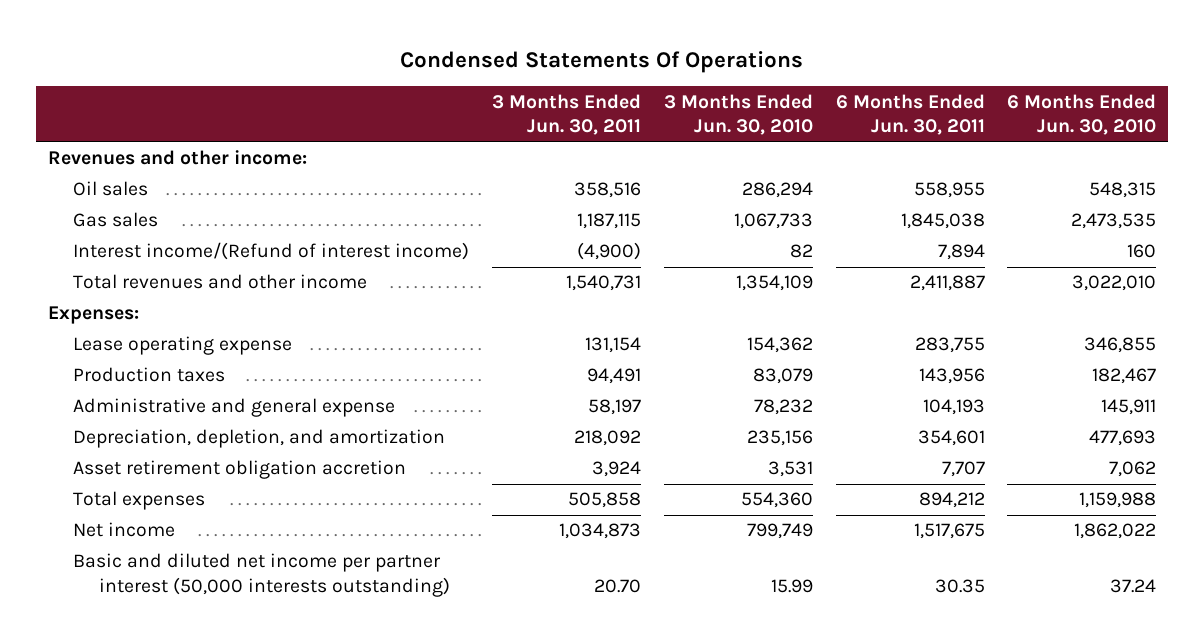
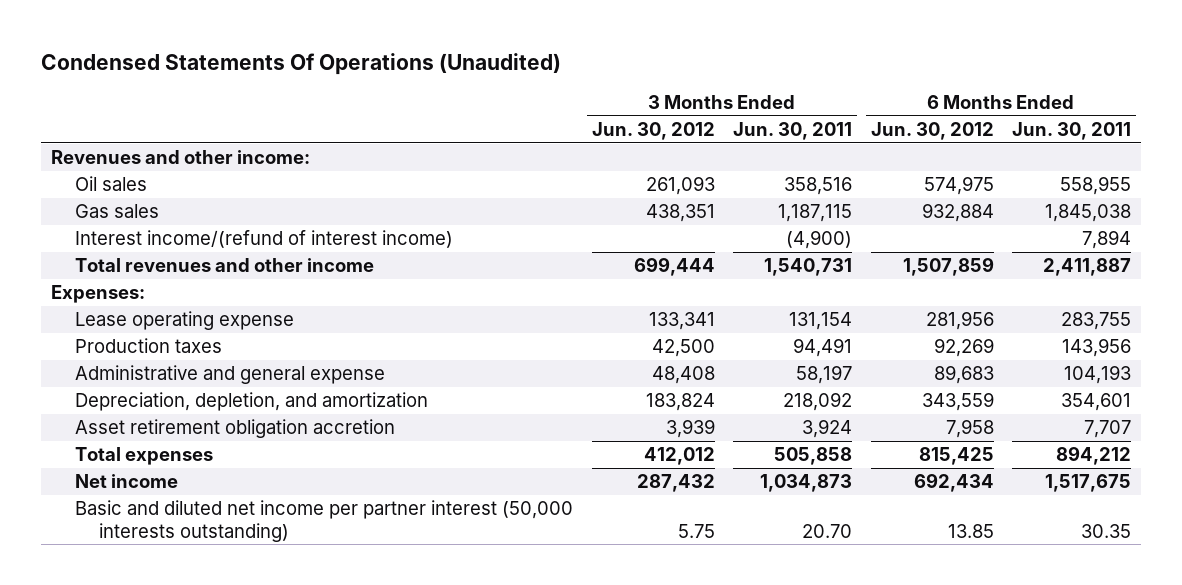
[400,50,804,73] Condensed Statements Of Operations -> [41,52,562,75] Condensed Statements Of Operations (Unaudited)
[663,93,813,136] 3 Months Ended Jun. 30, 2010 -> none
[1007,93,1157,136] 6 Months Ended Jun. 30, 2010 -> none
none -> [591,121,715,140] Jun. 30, 2012
none -> [870,121,994,140] Jun. 30, 2012
[73,242,470,261] Interest income/(Refund of interest income) -> [74,230,453,249] Interest income/(refund of interest income)

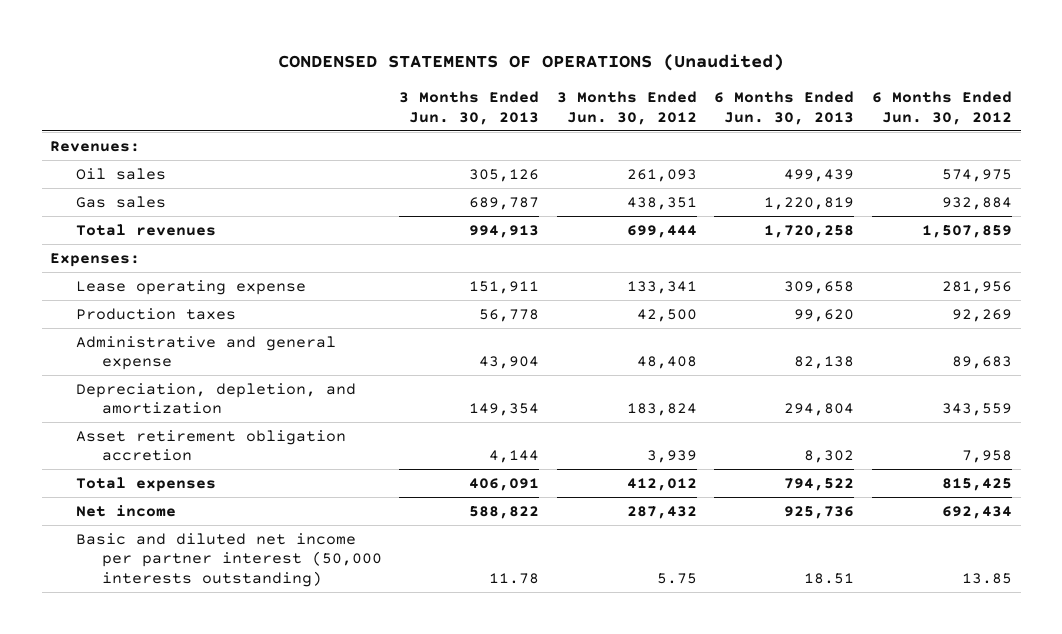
[41,52,562,75] Condensed Statements Of Operations (Unaudited) -> [278,54,785,72] CONDENSED STATEMENTS OF OPERATIONS (Unaudited)
[733,121,853,140] Jun. 30, 2011 -> none
[1012,121,1132,140] Jun. 30, 2011 -> none
none -> [399,91,540,125] 3 Months Ended Jun. 30, 2013
none -> [714,91,855,125] 6 Months Ended Jun. 30, 2013
[50,150,310,165] Revenues and other income: -> [50,140,141,152] Revenues:
[74,230,453,249] Interest income/(refund of interest income) -> none
[74,258,374,273] Total revenues and other income -> [76,223,217,236] Total revenues

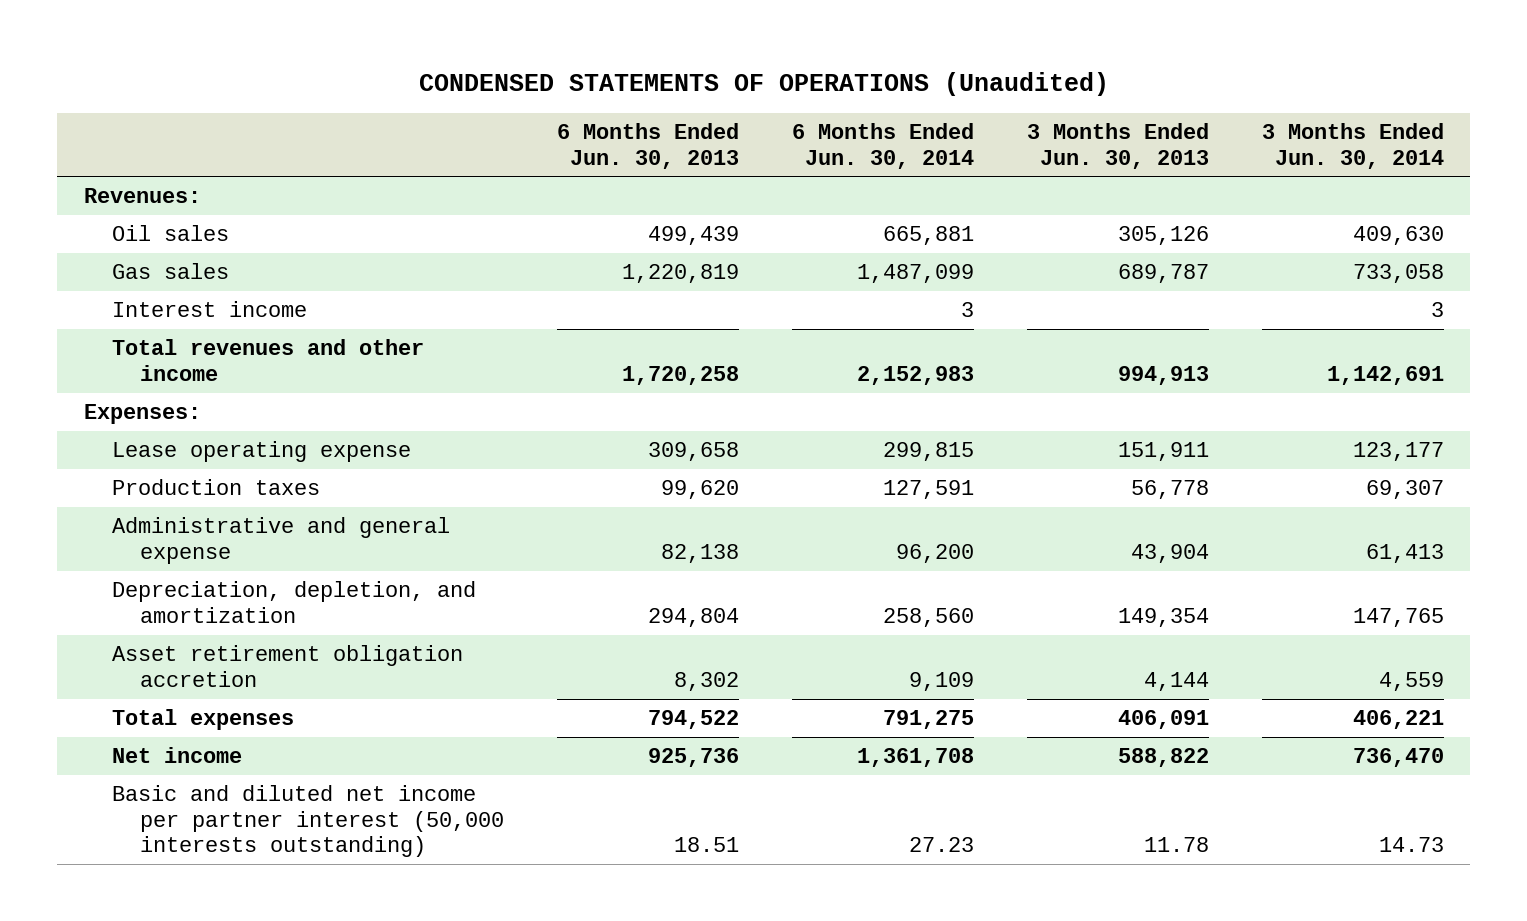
[556,91,697,125] 3 Months Ended Jun. 30, 2012 -> none
[871,91,1012,125] 6 Months Ended Jun. 30, 2012 -> none
none -> [791,123,974,169] 6 Months Ended Jun. 30, 2014
none -> [1261,123,1444,169] 3 Months Ended Jun. 30, 2014
none -> [111,301,307,318] Interest income
[76,223,217,236] Total revenues -> [111,339,424,381] Total revenues and other income

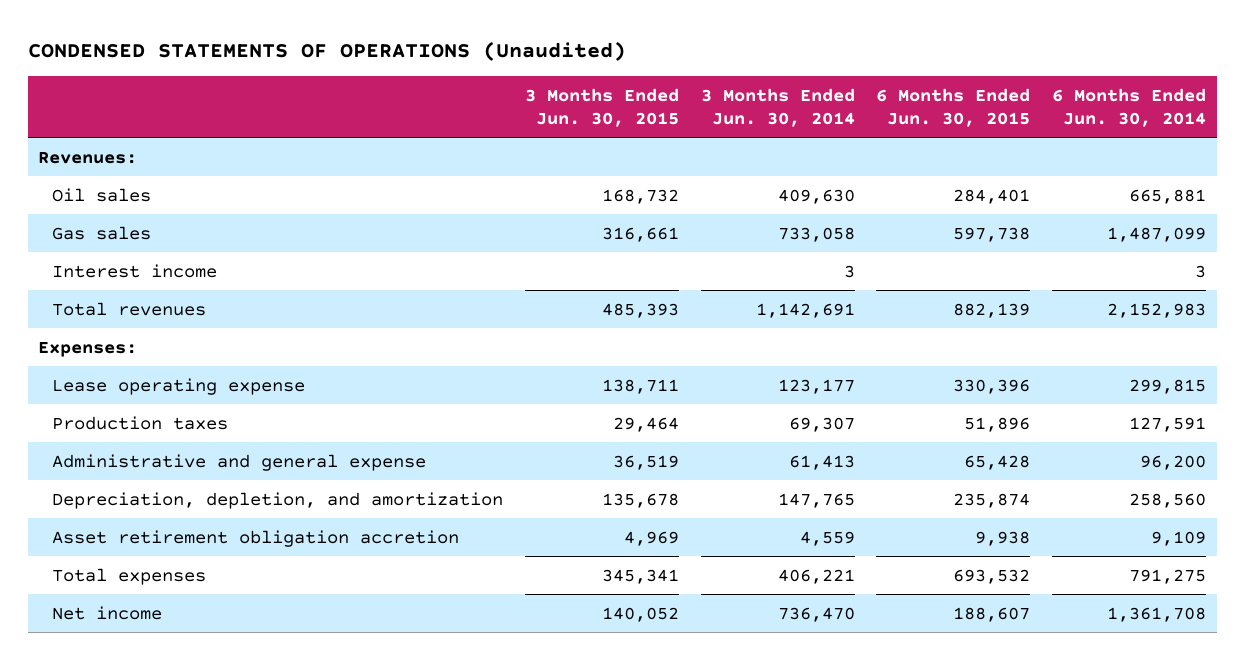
[556,123,739,169] 6 Months Ended Jun. 30, 2013 -> none
[1026,123,1209,169] 3 Months Ended Jun. 30, 2013 -> none
none -> [524,87,679,127] 3 Months Ended Jun. 30, 2015
none -> [876,87,1031,127] 6 Months Ended Jun. 30, 2015
[111,339,424,381] Total revenues and other income -> [52,301,207,316] Total revenues
[111,785,504,858] Basic and diluted net income per partner interest (50,000 interests outstanding) -> none

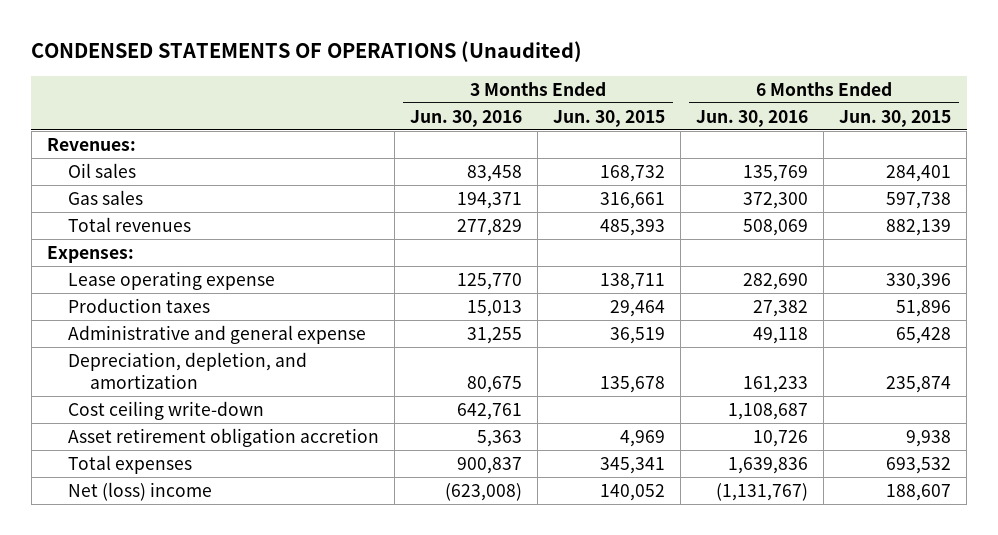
[700,87,855,127] 3 Months Ended Jun. 30, 2014 -> none
[1051,87,1206,127] 6 Months Ended Jun. 30, 2014 -> none
none -> [410,109,523,127] Jun. 30, 2016
none -> [696,109,809,127] Jun. 30, 2016
[52,263,218,278] Interest income -> none
none -> [68,400,265,420] Cost ceiling write-down
[52,605,163,620] Net income -> [68,481,213,501] Net (loss) income

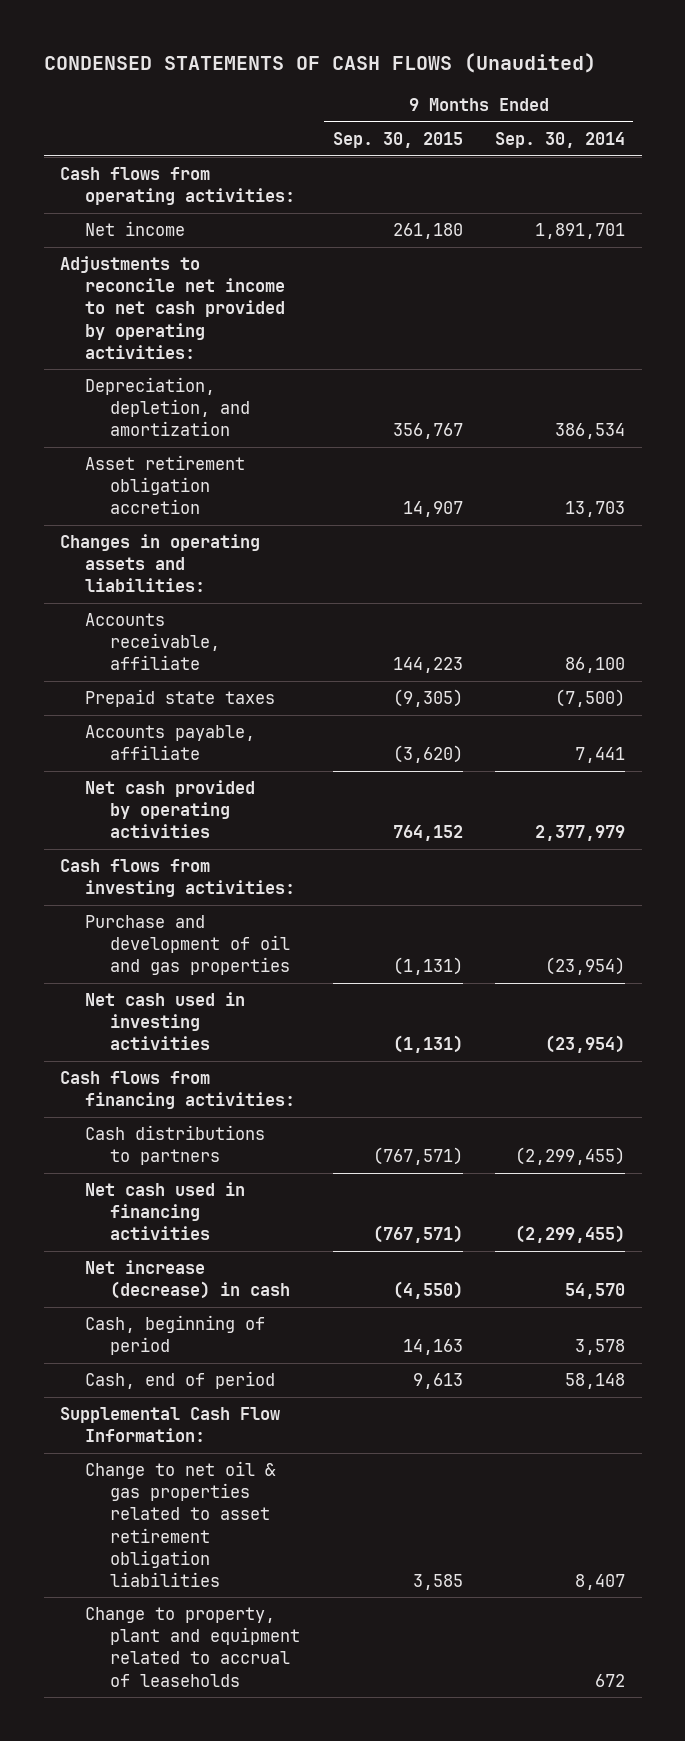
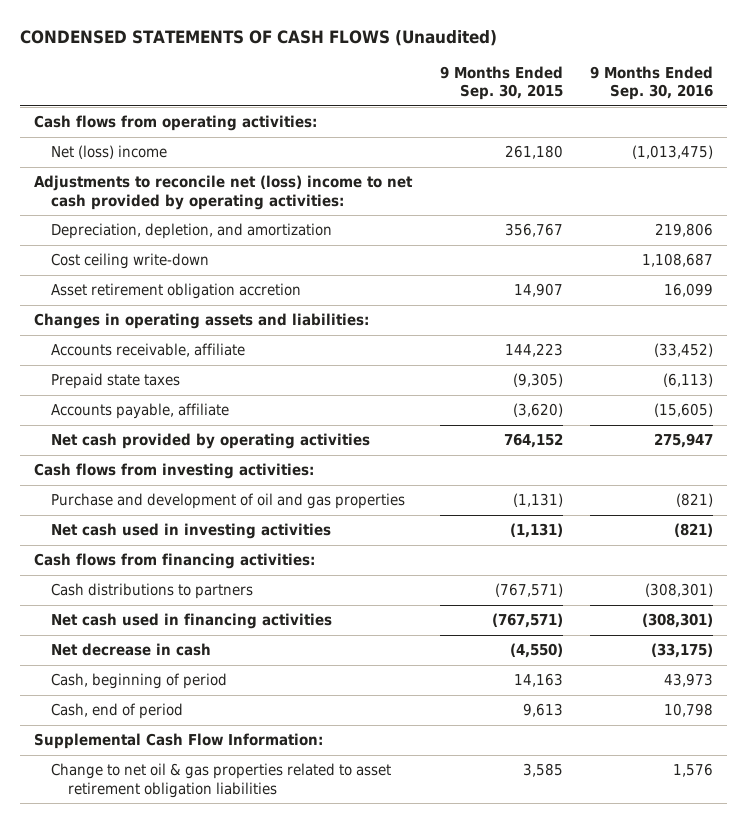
[495,131,626,148] Sep. 30, 2014 -> none
none -> [590,65,714,101] 9 Months Ended Sep. 30, 2016
[84,221,185,237] Net income -> [50,145,167,160] Net (loss) income
[60,256,285,359] Adjustments to reconcile net income to net cash provided by operating activities: -> [33,175,413,210] Adjustments to reconcile net (loss) income to net cash provided by operating activities:
none -> [50,253,209,270] Cost ceiling write-down
[84,1260,290,1300] Net increase (decrease) in cash -> [50,643,211,657] Net decrease in cash
[84,1607,300,1687] Change to property, plant and equipment related to accrual of leaseholds -> none

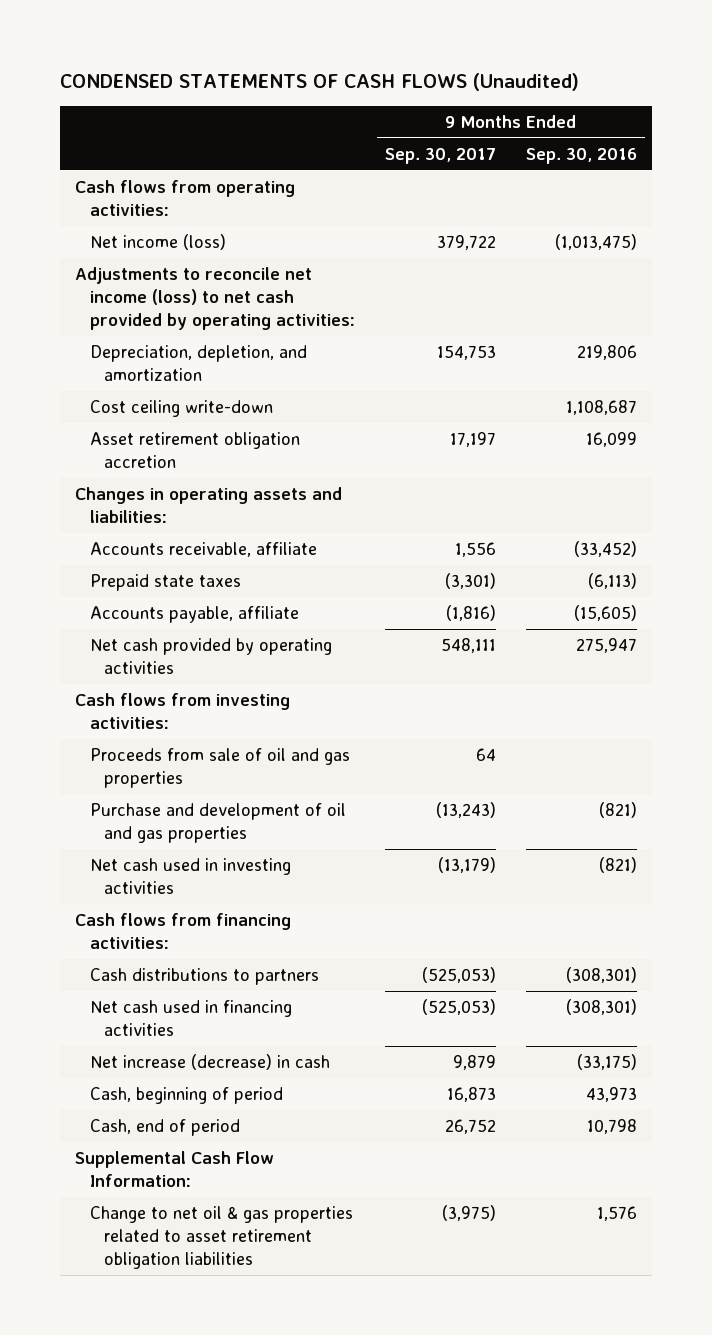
[439,65,563,101] 9 Months Ended Sep. 30, 2015 -> none
none -> [384,147,496,164] Sep. 30, 2017
[50,145,167,160] Net (loss) income -> [89,234,226,251] Net income (loss)
[33,175,413,210] Adjustments to reconcile net (loss) income to net cash provided by operating activities: -> [75,267,355,331] Adjustments to reconcile net income (loss) to net cash provided by operating activities:
none -> [89,748,350,789] Proceeds from sale of oil and gas properties
[50,643,211,657] Net decrease in cash -> [89,1054,330,1071] Net increase (decrease) in cash

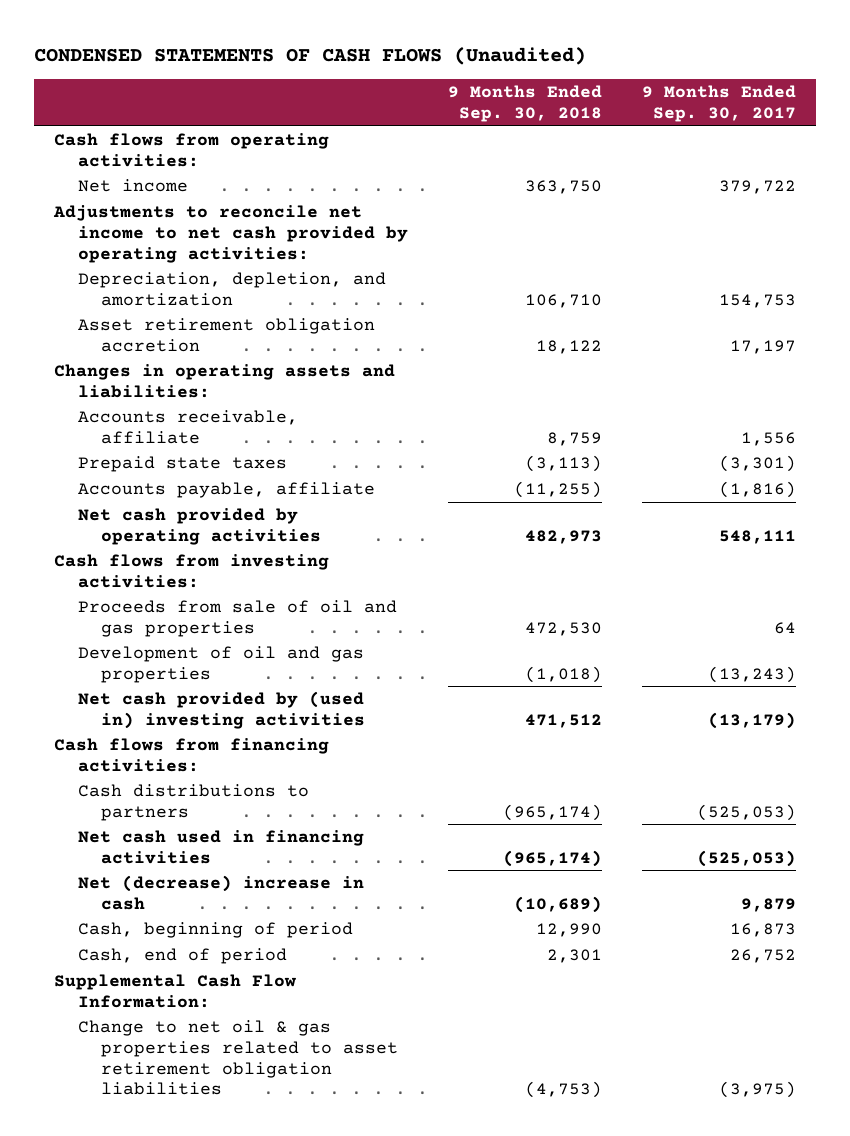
[526,147,638,164] Sep. 30, 2016 -> none
none -> [447,85,602,122] 9 Months Ended Sep. 30, 2018
[89,234,226,251] Net income (loss) -> [77,178,188,192] Net income
[75,267,355,331] Adjustments to reconcile net income (loss) to net cash provided by operating activities: -> [52,204,408,263] Adjustments to reconcile net income to net cash provided by operating activities:
[89,400,273,418] Cost ceiling write-down -> none
[89,803,346,844] Purchase and development of oil and gas properties -> [77,645,364,683] Development of oil and gas properties
[89,858,291,895] Net cash used in investing activities -> [77,690,366,729] Net cash provided by (used in) investing activities
[89,1054,330,1071] Net increase (decrease) in cash -> [77,874,364,910] Net (decrease) increase in cash

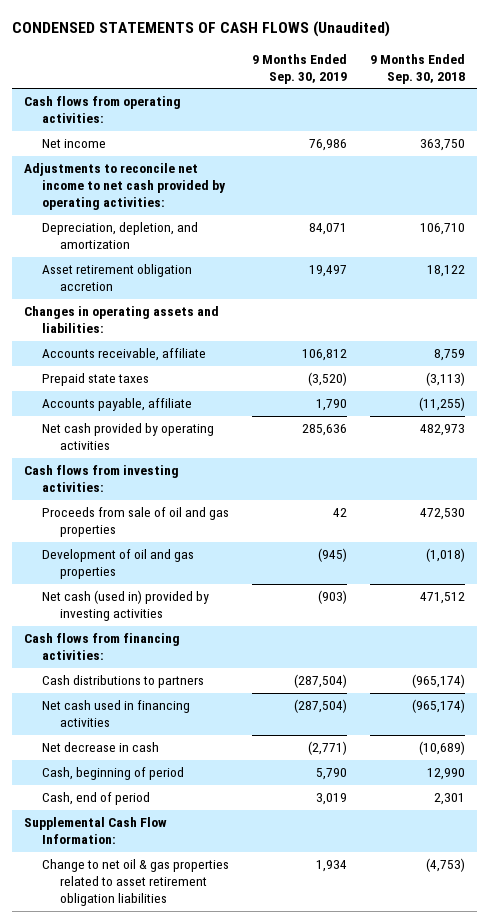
[642,85,797,122] 9 Months Ended Sep. 30, 2017 -> none
none -> [252,53,348,84] 9 Months Ended Sep. 30, 2019
[77,690,366,729] Net cash provided by (used in) investing activities -> [41,590,209,622] Net cash (used in) provided by investing activities
[77,874,364,910] Net (decrease) increase in cash -> [41,742,159,753] Net decrease in cash

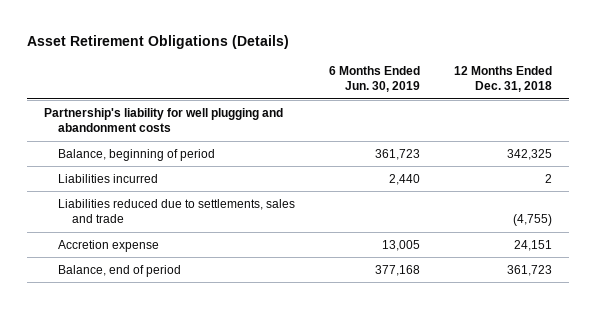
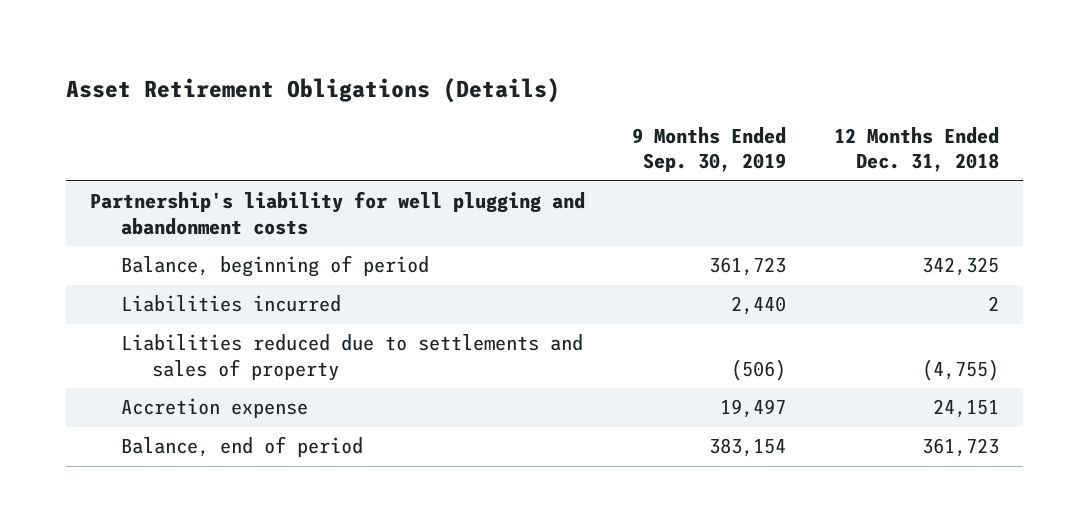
[328,65,420,93] 6 Months Ended Jun. 30, 2019 -> none
none -> [632,126,787,173] 9 Months Ended Sep. 30, 2019
[57,198,295,224] Liabilities reduced due to settlements, sales and trade -> [120,334,583,381] Liabilities reduced due to settlements and sales of property

